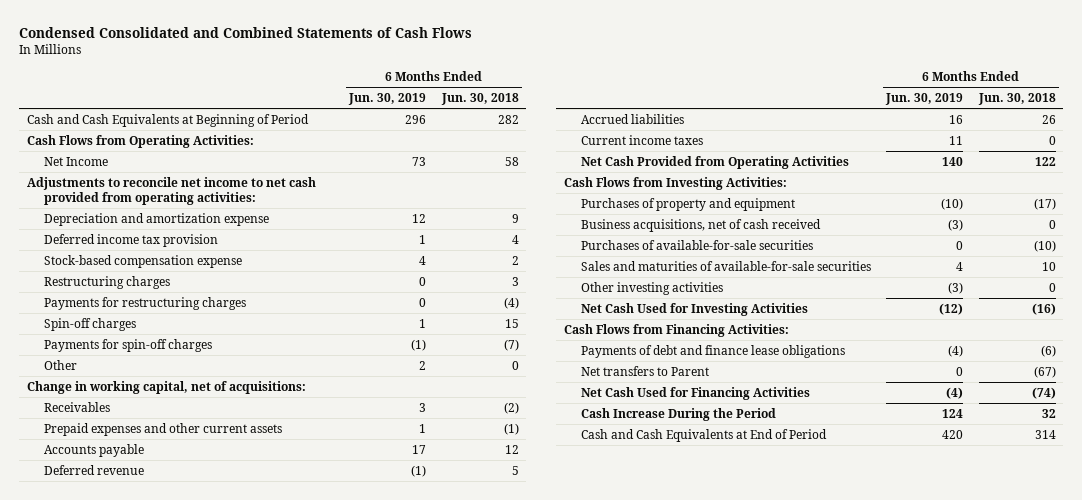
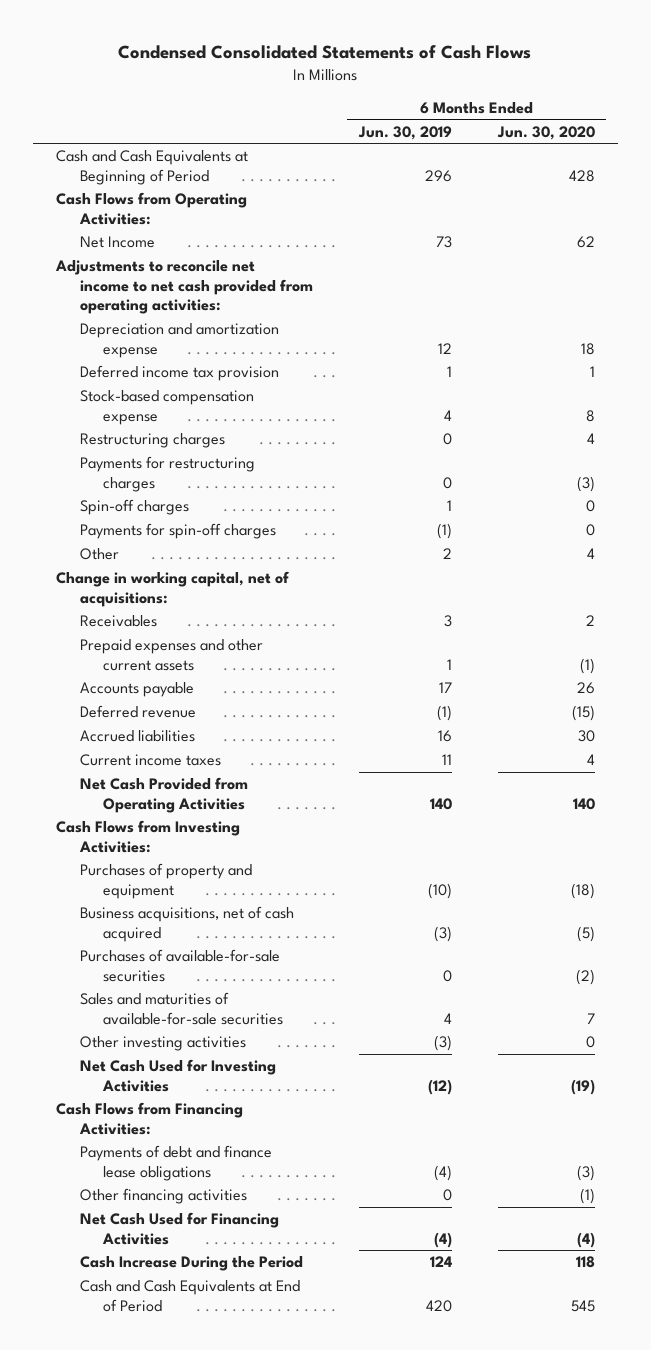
[19,26,473,38] Condensed Consolidated and Combined Statements of Cash Flows -> [118,44,532,59] Condensed Consolidated Statements of Cash Flows
[440,93,519,106] Jun. 30, 2018 -> none
none -> [496,125,595,140] Jun. 30, 2020
[581,218,822,232] Business acquisitions, net of cash received -> [79,906,294,942] Business acquisitions, net of cash acquired
[581,365,710,376] Net transfers to Parent -> none
none -> [79,1188,247,1205] Other financing activities

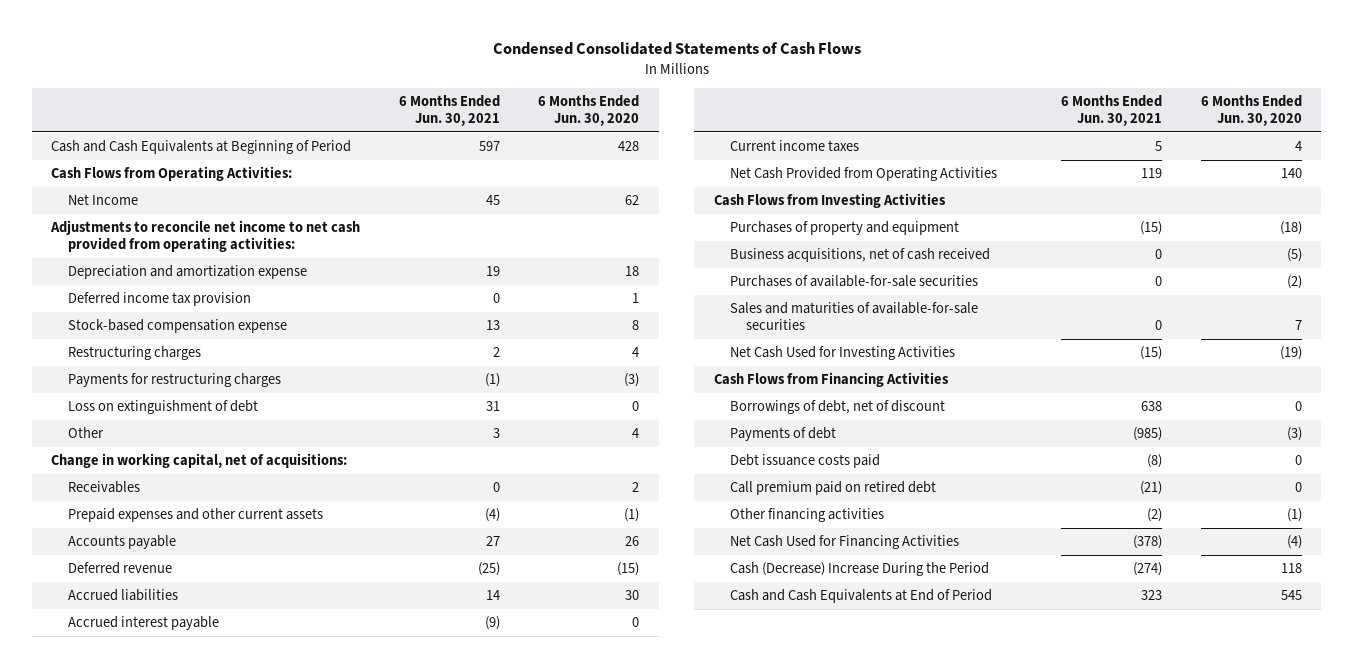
[357,125,452,140] Jun. 30, 2019 -> none
none -> [398,95,500,126] 6 Months Ended Jun. 30, 2021
[79,499,189,516] Spin-off charges -> none
[79,523,276,540] Payments for spin-off charges -> none
none -> [67,400,258,415] Loss on extinguishment of debt
none -> [67,616,219,631] Accrued interest payable
[55,820,240,853] Cash Flows from Investing Activities: -> [713,193,946,209] Cash Flows from Investing Activities
[79,906,294,942] Business acquisitions, net of cash acquired -> [729,248,990,263] Business acquisitions, net of cash received
[79,1036,246,1052] Other investing activities -> none
[55,1102,243,1135] Cash Flows from Financing Activities: -> [713,372,949,388] Cash Flows from Financing Activities
none -> [729,400,945,415] Borrowings of debt, net of discount
[79,1145,272,1181] Payments of debt and finance lease obligations -> [729,427,836,442] Payments of debt
none -> [729,454,880,469] Debt issuance costs paid
none -> [729,481,936,496] Call premium paid on retired debt
[79,1256,303,1272] Cash Increase During the Period -> [729,562,989,577] Cash (Decrease) Increase During the Period

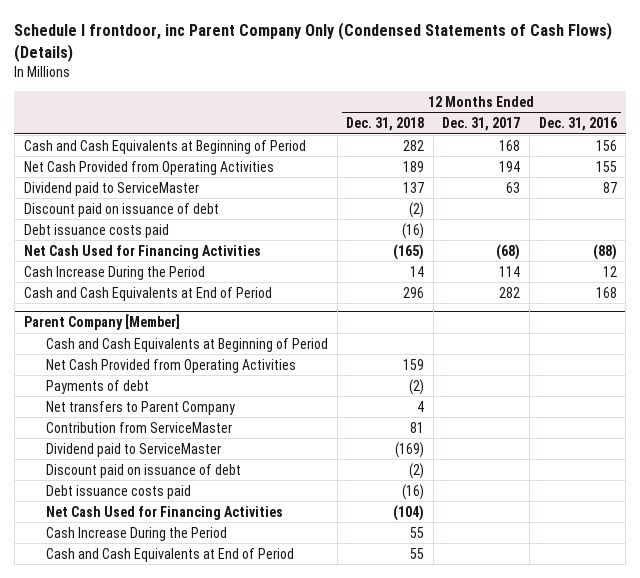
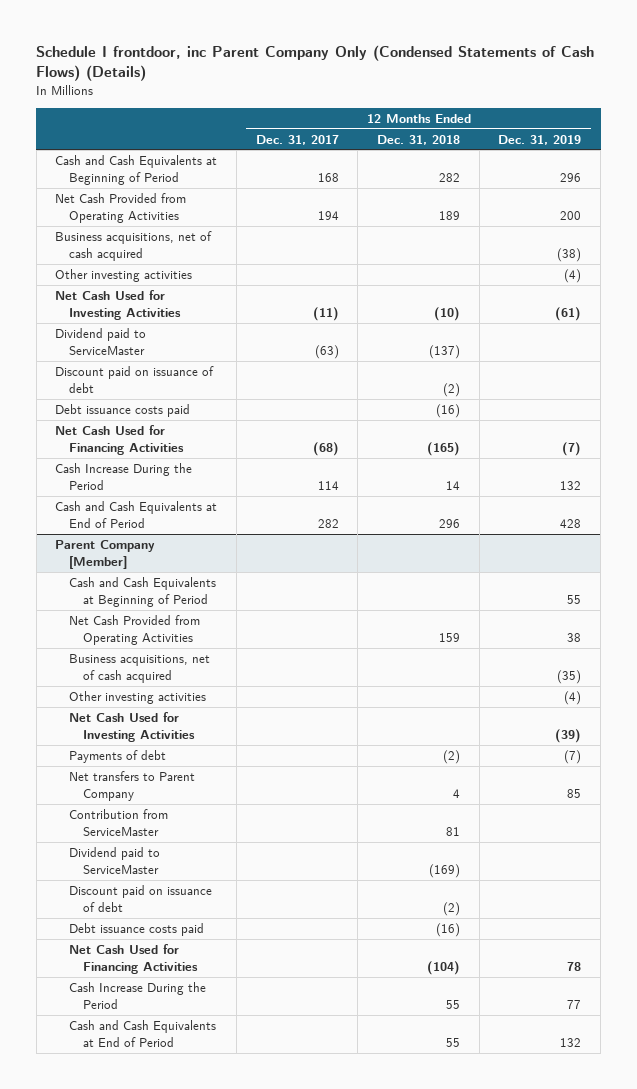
[538,117,617,132] Dec. 31, 2016 -> none
none -> [498,134,582,145] Dec. 31, 2019
none -> [55,230,213,261] Business acquisitions, net of cash acquired
none -> [55,268,193,282] Other investing activities
none -> [55,289,182,320] Net Cash Used for Investing Activities
[403,181,425,193] 137 -> [429,344,461,359] (137)
[506,181,521,193] 63 -> [314,344,339,359] (63)
none -> [69,653,211,683] Business acquisitions, net of cash acquired
none -> [69,690,207,704] Other investing activities
none -> [69,711,196,742] Net Cash Used for Investing Activities

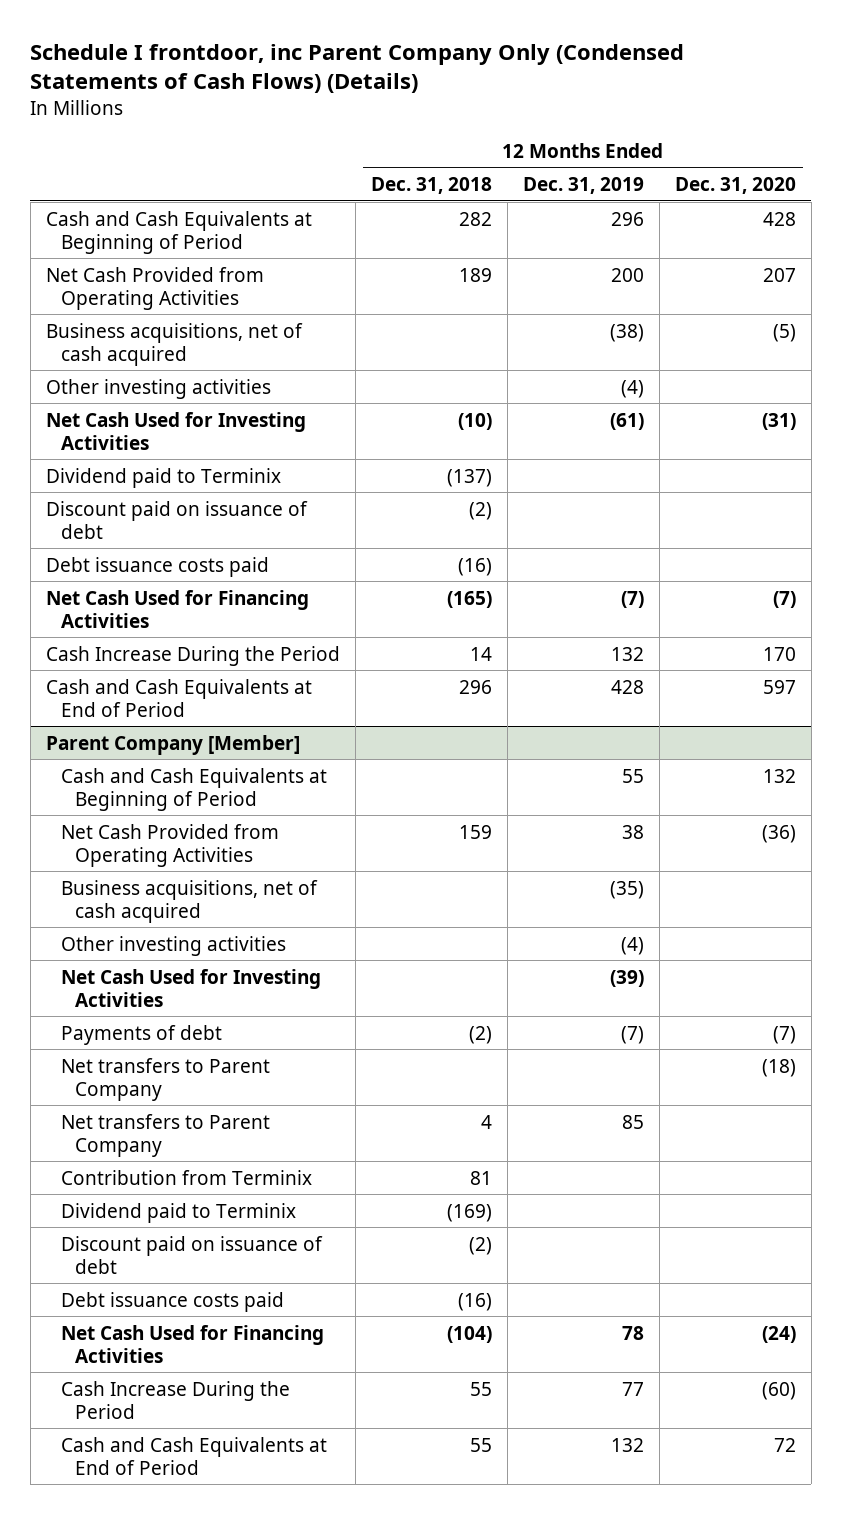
[255,134,339,145] Dec. 31, 2017 -> none
none -> [674,177,796,195] Dec. 31, 2020
[55,327,147,355] Dividend paid to ServiceMaster -> [45,467,281,488] Dividend paid to Terminix
none -> [60,1057,270,1101] Net transfers to Parent Company
[69,808,169,836] Contribution from ServiceMaster -> [60,1169,312,1185] Contribution from Terminix
[69,846,161,874] Dividend paid to ServiceMaster -> [60,1202,296,1223] Dividend paid to Terminix

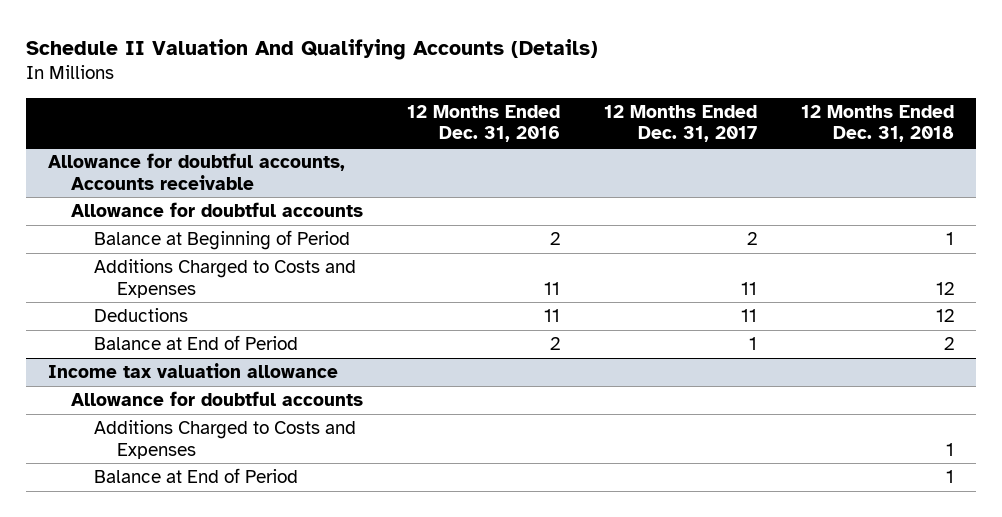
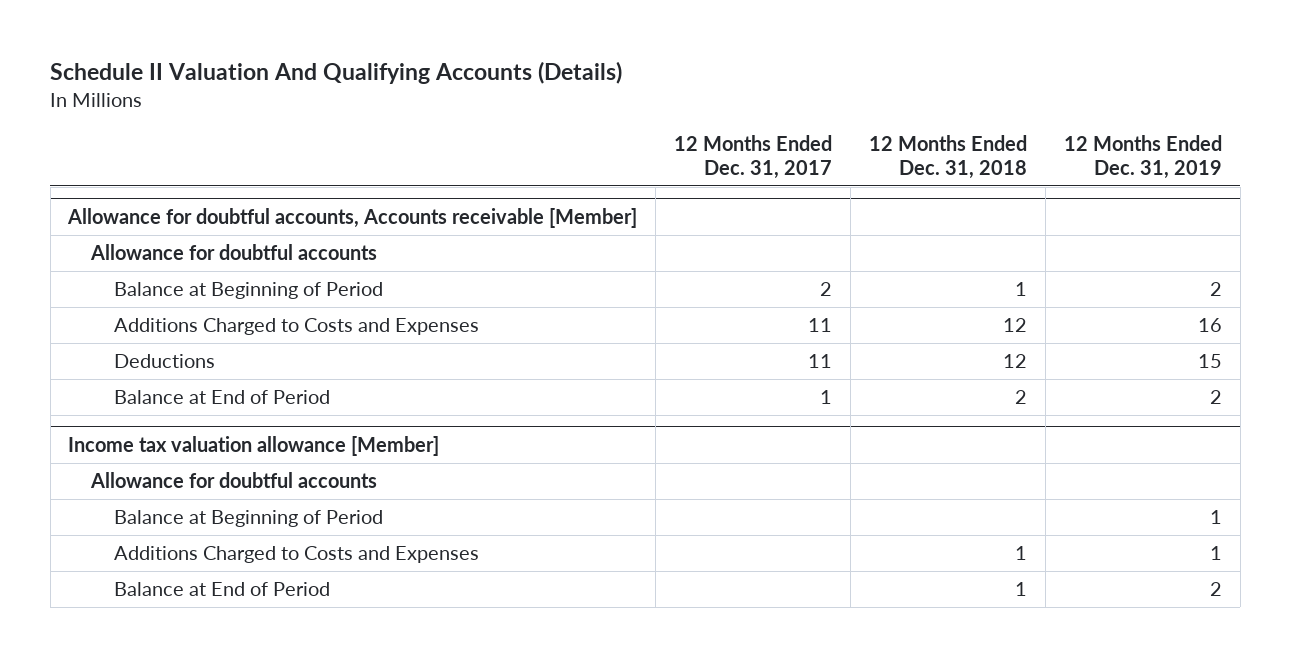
[406,105,560,143] 12 Months Ended Dec. 31, 2016 -> none
none -> [1063,135,1222,179] 12 Months Ended Dec. 31, 2019
[48,153,346,190] Allowance for doubtful accounts, Accounts receivable -> [67,207,638,228] Allowance for doubtful accounts, Accounts receivable [Member]
[48,363,339,379] Income tax valuation allowance -> [68,435,440,456] Income tax valuation allowance [Member]
none -> [113,509,383,527] Balance at Beginning of Period

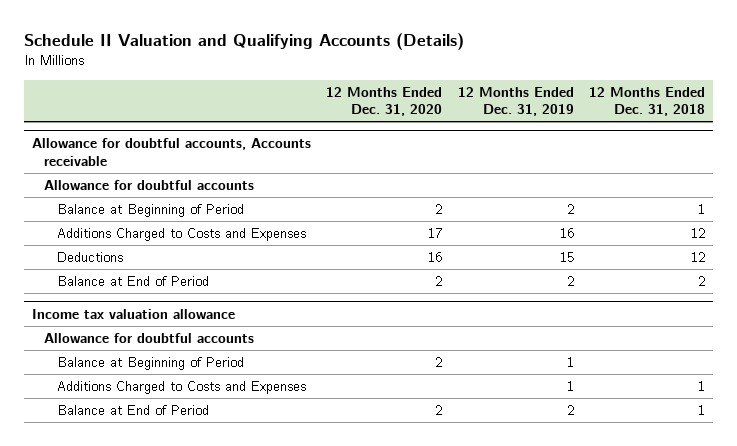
[50,61,623,85] Schedule II Valuation And Qualifying Accounts (Details) -> [24,33,465,51] Schedule II Valuation and Qualifying Accounts (Details)
[674,135,833,179] 12 Months Ended Dec. 31, 2017 -> none
none -> [326,86,443,117] 12 Months Ended Dec. 31, 2020
[67,207,638,228] Allowance for doubtful accounts, Accounts receivable [Member] -> [31,137,311,166] Allowance for doubtful accounts, Accounts receivable
[68,435,440,456] Income tax valuation allowance [Member] -> [31,308,235,319] Income tax valuation allowance

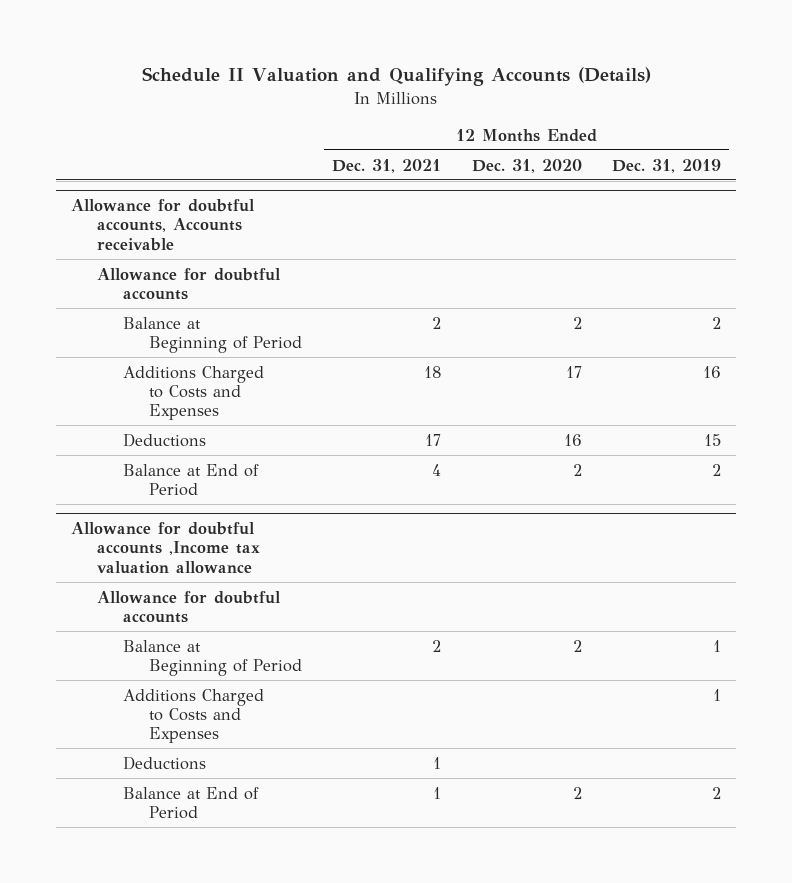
[589,86,706,117] 12 Months Ended Dec. 31, 2018 -> none
none -> [332,158,442,173] Dec. 31, 2021
[31,308,235,319] Income tax valuation allowance -> [71,522,260,574] Allowance for doubtful accounts ,Income tax valuation allowance
none -> [122,755,206,770] Deductions

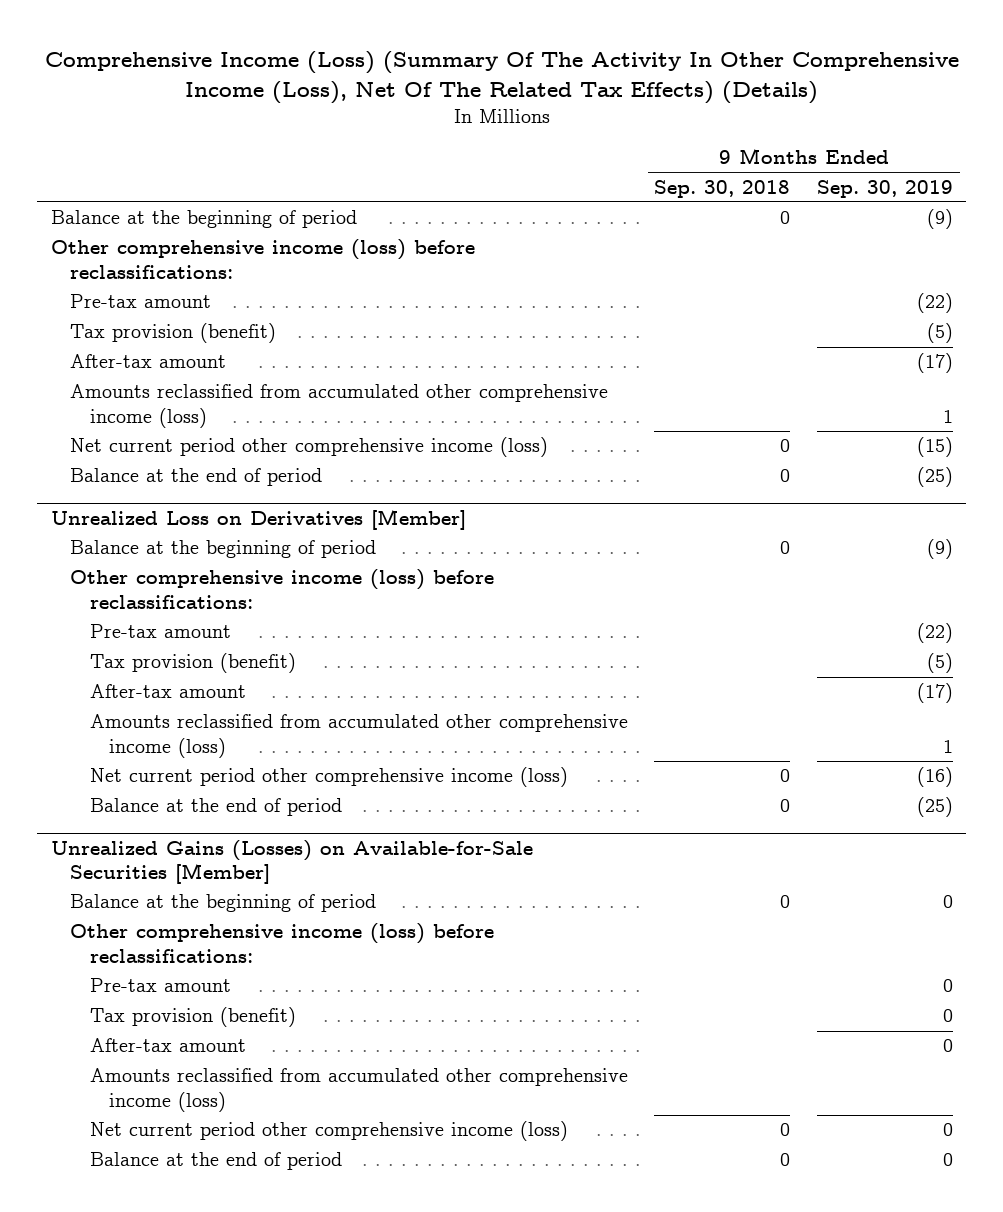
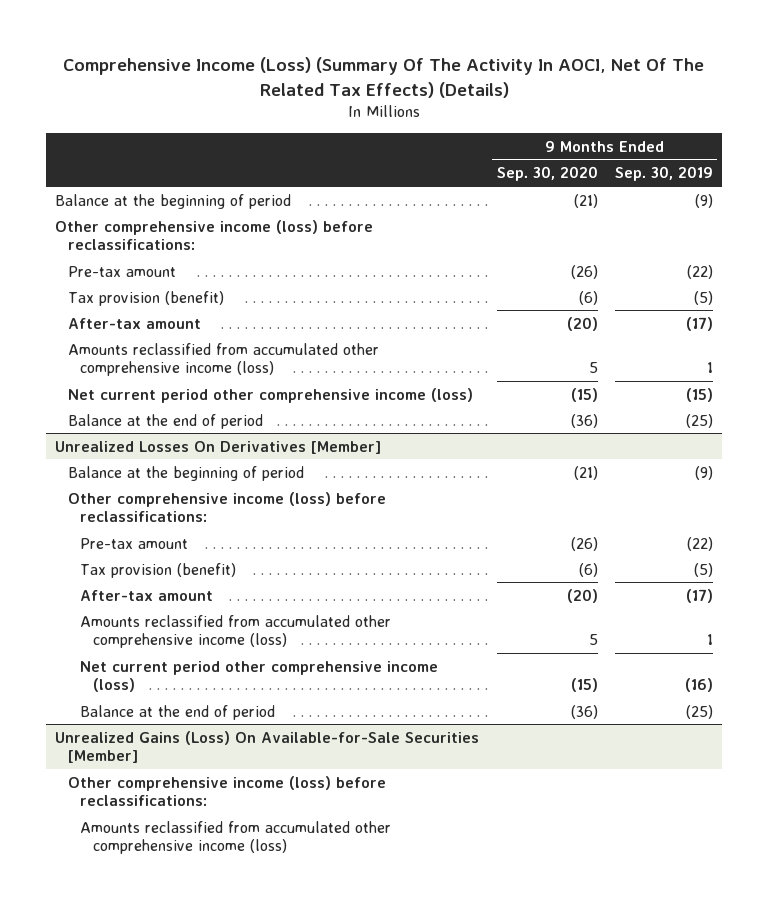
[44,51,959,105] Comprehensive Income (Loss) (Summary Of The Activity In Other Comprehensive Income (Loss), Net Of The Related Tax Effects) (Details) -> [63,57,705,98] Comprehensive Income (Loss) (Summary Of The Activity In AOCI, Net Of The Related Tax Effects) (Details)
[654,179,791,198] Sep. 30, 2018 -> none
none -> [496,166,598,182] Sep. 30, 2020
[50,508,466,530] Unrealized Loss on Derivatives [Member] -> [55,440,382,454] Unrealized Losses On Derivatives [Member]
[70,894,377,913] Balance at the beginning of period -> none
[50,839,533,884] Unrealized Gains (Losses) on Available-for-Sale Securities [Member] -> [55,730,480,764] Unrealized Gains (Loss) On Available-for-Sale Securities [Member]
[89,978,231,993] Pre-tax amount -> none
[89,1007,296,1028] Tax provision (benefit) -> none
[89,1038,246,1053] After-tax amount -> none
[89,1121,568,1142] Net current period other comprehensive income (loss) -> none
[89,1152,342,1171] Balance at the end of period -> none

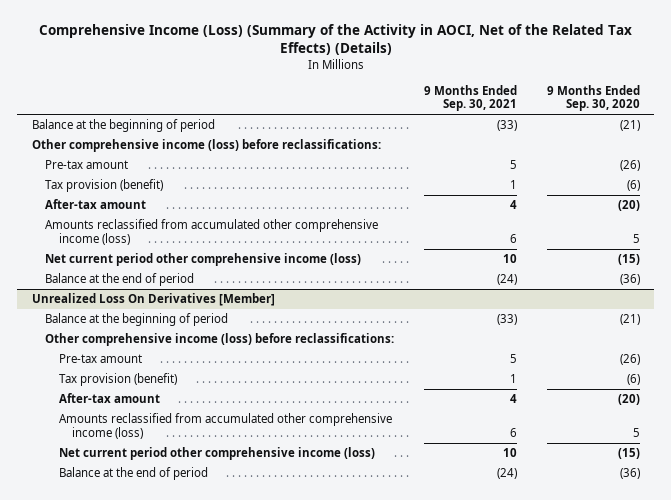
[63,57,705,98] Comprehensive Income (Loss) (Summary Of The Activity In AOCI, Net Of The Related Tax Effects) (Details) -> [38,24,632,56] Comprehensive Income (Loss) (Summary of the Activity in AOCI, Net of the Related Tax Effects) (Details)
[615,166,714,182] Sep. 30, 2019 -> none
none -> [423,84,517,112] 9 Months Ended Sep. 30, 2021
[55,440,382,454] Unrealized Losses On Derivatives [Member] -> [31,293,275,307] Unrealized Loss On Derivatives [Member]
[55,730,480,764] Unrealized Gains (Loss) On Available-for-Sale Securities [Member] -> none
[67,775,386,807] Other comprehensive income (loss) before reclassifications: -> none
[80,820,392,855] Amounts reclassified from accumulated other comprehensive income (loss) -> none

